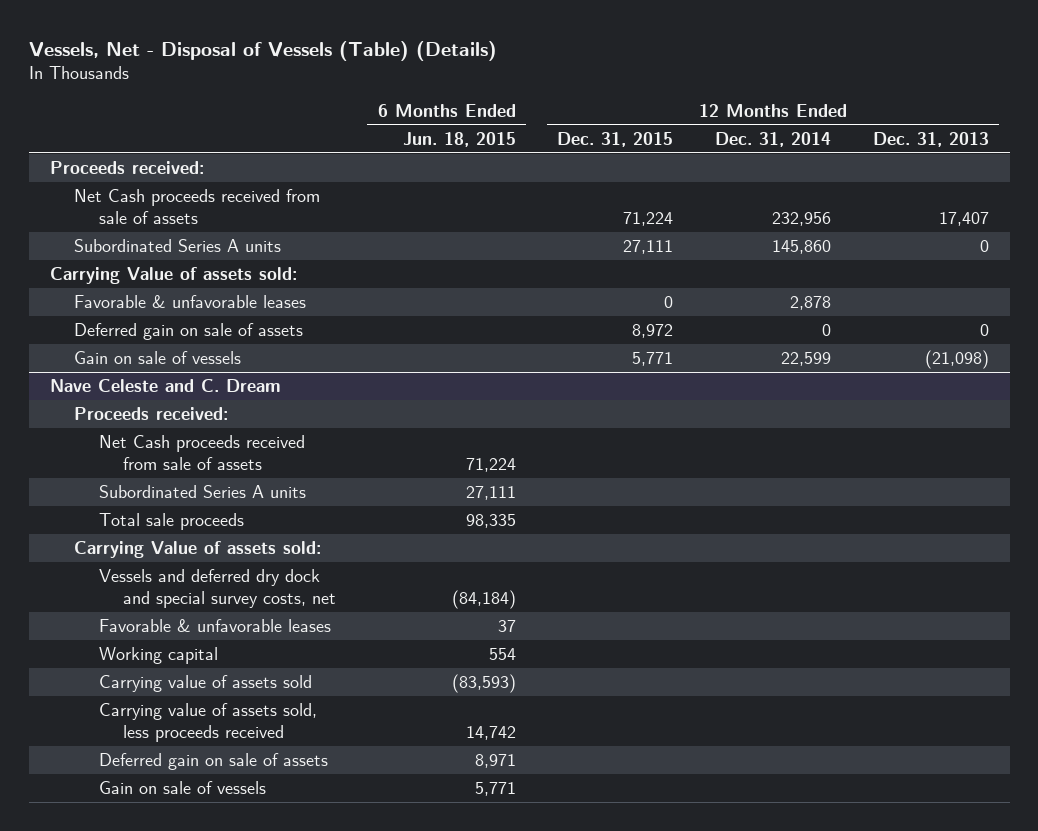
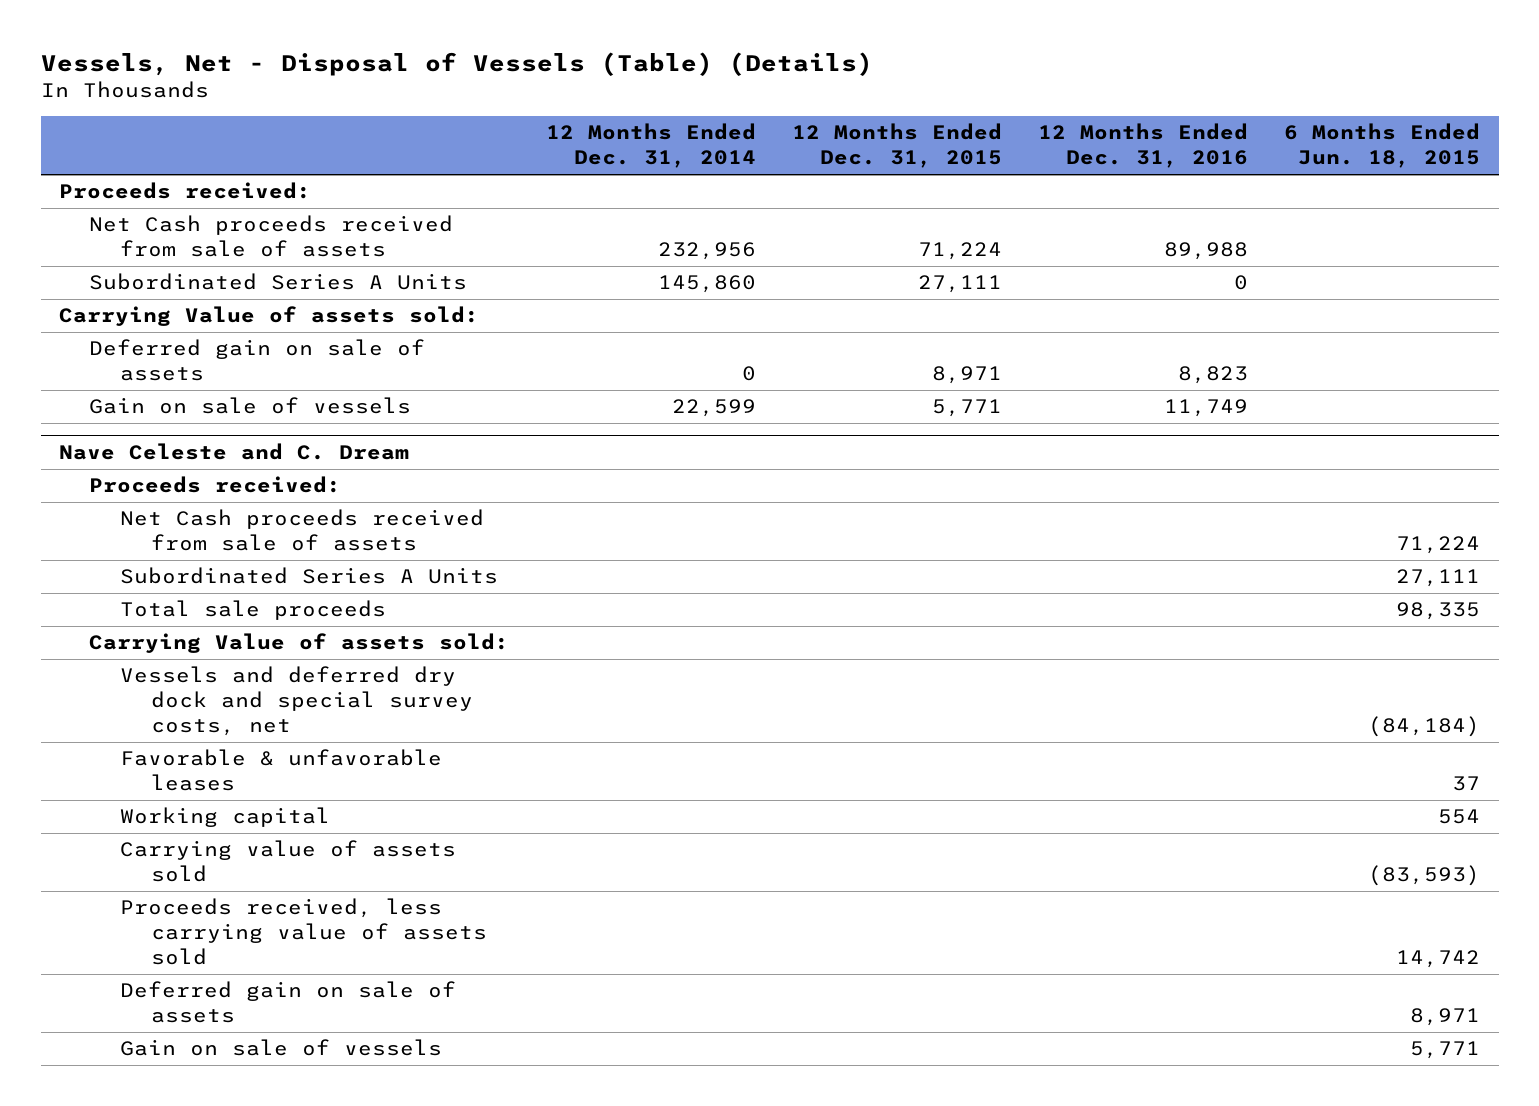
[872,131,989,147] Dec. 31, 2013 -> none
none -> [1038,123,1249,169] 12 Months Ended Dec. 31, 2016
[74,239,282,253] Subordinated Series A units -> [89,273,468,291] Subordinated Series A Units
[74,295,307,309] Favorable & unfavorable leases -> none
[632,324,674,339] 8,972 -> [931,366,1002,385] 8,971
[98,485,306,499] Subordinated Series A units -> [120,567,499,585] Subordinated Series A Units
[98,703,317,743] Carrying value of assets sold, less proceeds received -> [120,898,487,966] Proceeds received, less carrying value of assets sold

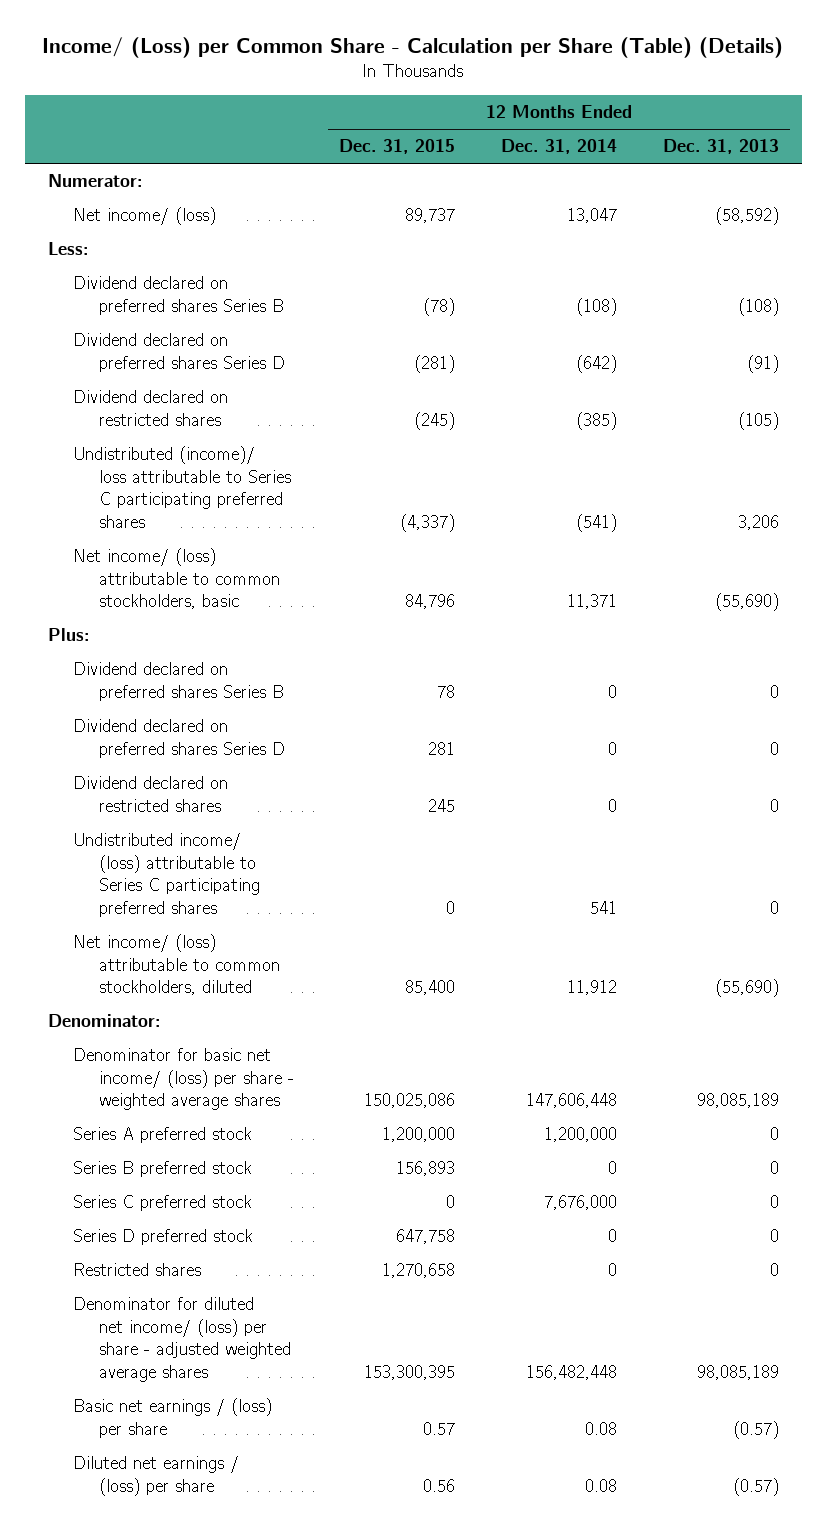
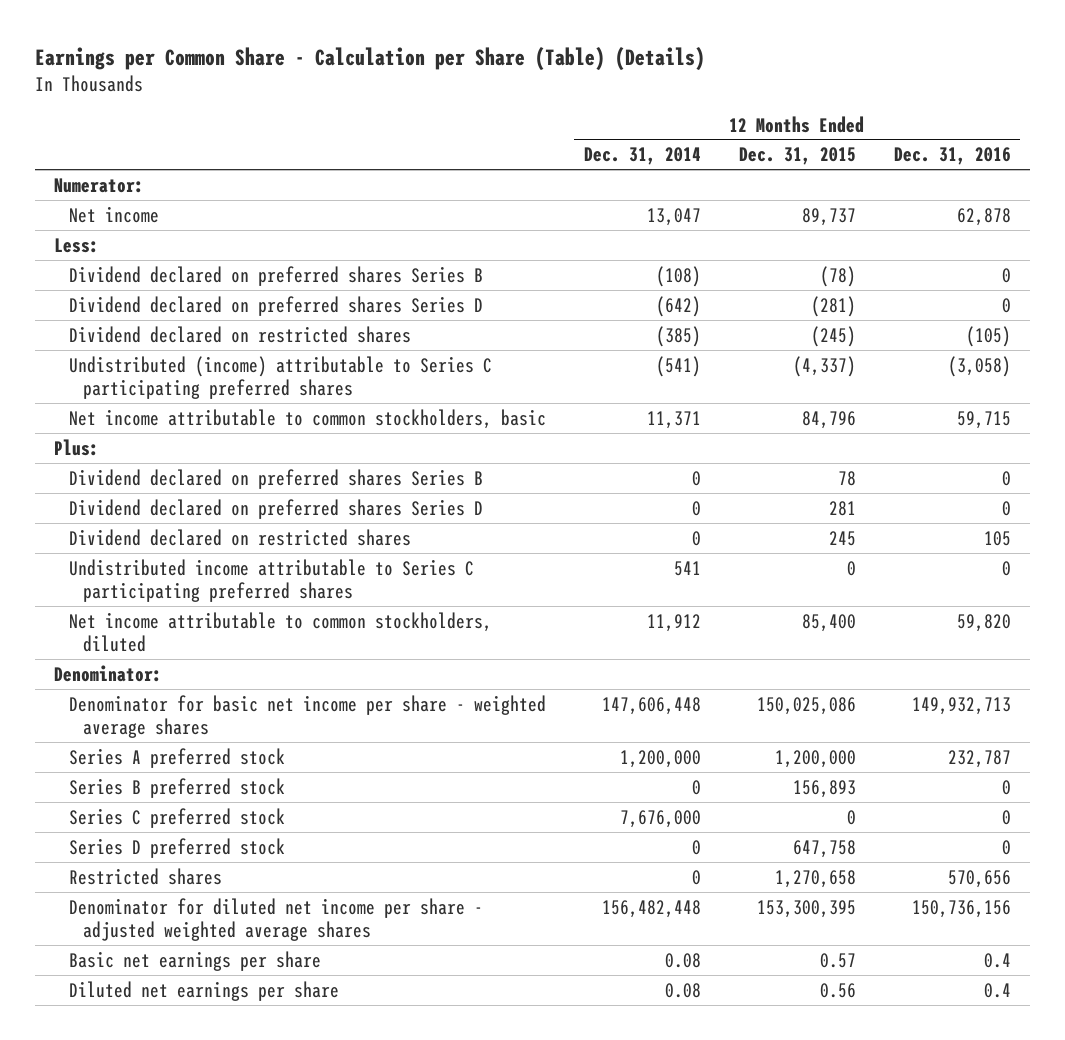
[42,36,784,58] Income/ (Loss) per Common Share - Calculation per Share (Table) (Details) -> [35,47,706,72] Earnings per Common Share - Calculation per Share (Table) (Details)
[663,139,780,155] Dec. 31, 2013 -> none
none -> [893,147,1011,166] Dec. 31, 2016
[73,207,217,226] Net income/ (loss) -> [68,205,159,223] Net income
[73,446,291,528] Undistributed (income)/ loss attributable to Series C participating preferred shares -> [68,355,492,400] Undistributed (income) attributable to Series C participating preferred shares
[73,548,280,610] Net income/ (loss) attributable to common stockholders, basic -> [68,408,546,429] Net income attributable to common stockholders, basic
[73,833,260,917] Undistributed income/ (loss) attributable to Series C participating preferred shares -> [68,558,474,603] Undistributed income attributable to Series C participating preferred shares
[73,934,280,996] Net income/ (loss) attributable to common stockholders, diluted -> [68,611,492,653] Net income attributable to common stockholders, diluted
[73,1048,294,1111] Denominator for basic net income/ (loss) per share - weighted average shares -> [68,694,546,739] Denominator for basic net income per share - weighted average shares
[73,1297,291,1382] Denominator for diluted net income/ (loss) per share - adjusted weighted average shares -> [68,897,483,942] Denominator for diluted net income per share - adjusted weighted average shares
[73,1398,273,1438] Basic net earnings / (loss) per share -> [68,950,321,971] Basic net earnings per share
[73,1456,240,1496] Diluted net earnings / (loss) per share -> [68,980,339,1001] Diluted net earnings per share

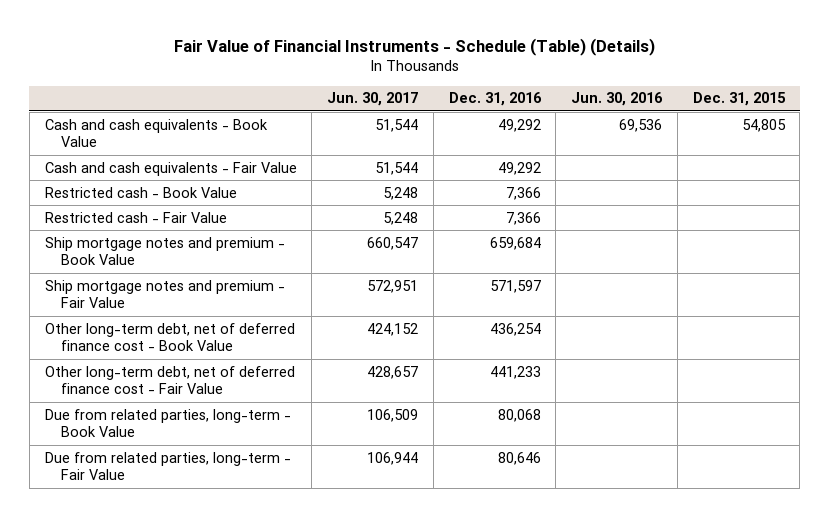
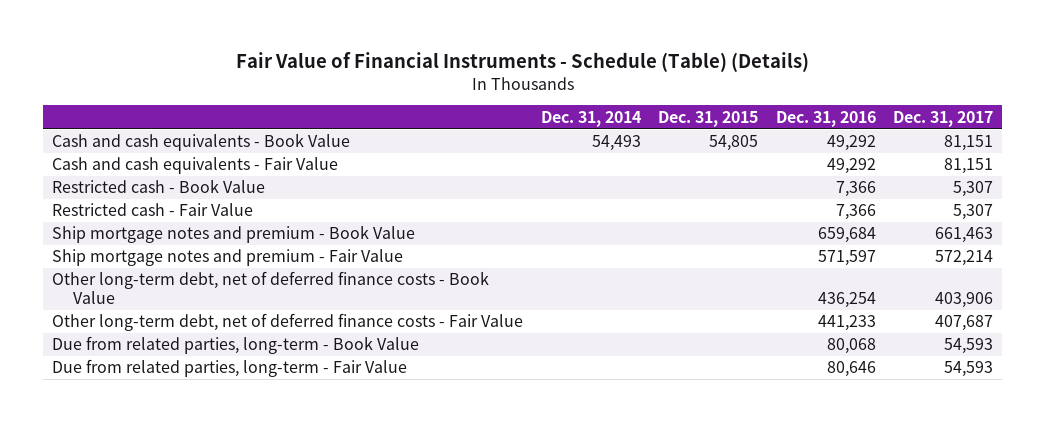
[327,92,419,107] Jun. 30, 2017 -> none
[571,92,664,107] Jun. 30, 2016 -> none
none -> [540,110,641,127] Dec. 31, 2014
none -> [893,110,994,127] Dec. 31, 2017
[44,322,295,352] Other long-term debt, net of deferred finance cost - Book Value -> [52,271,490,305] Other long-term debt, net of deferred finance costs - Book Value
[44,365,295,395] Other long-term debt, net of deferred finance cost - Fair Value -> [52,313,524,332] Other long-term debt, net of deferred finance costs - Fair Value

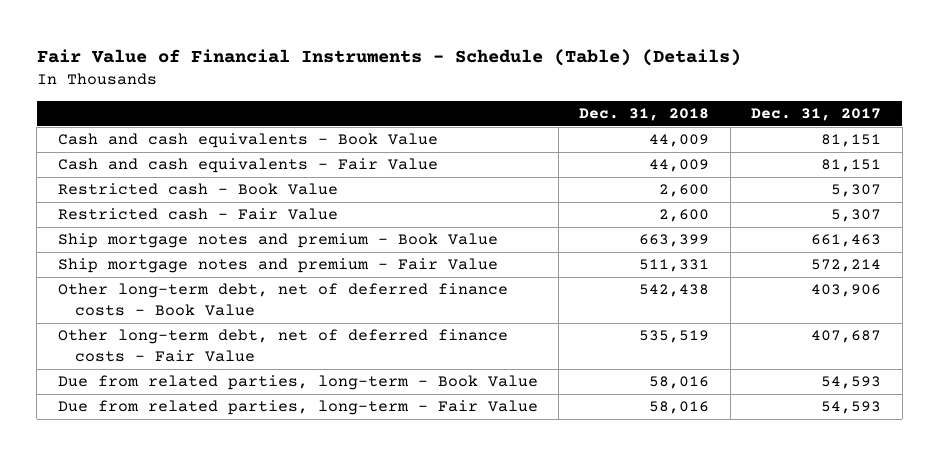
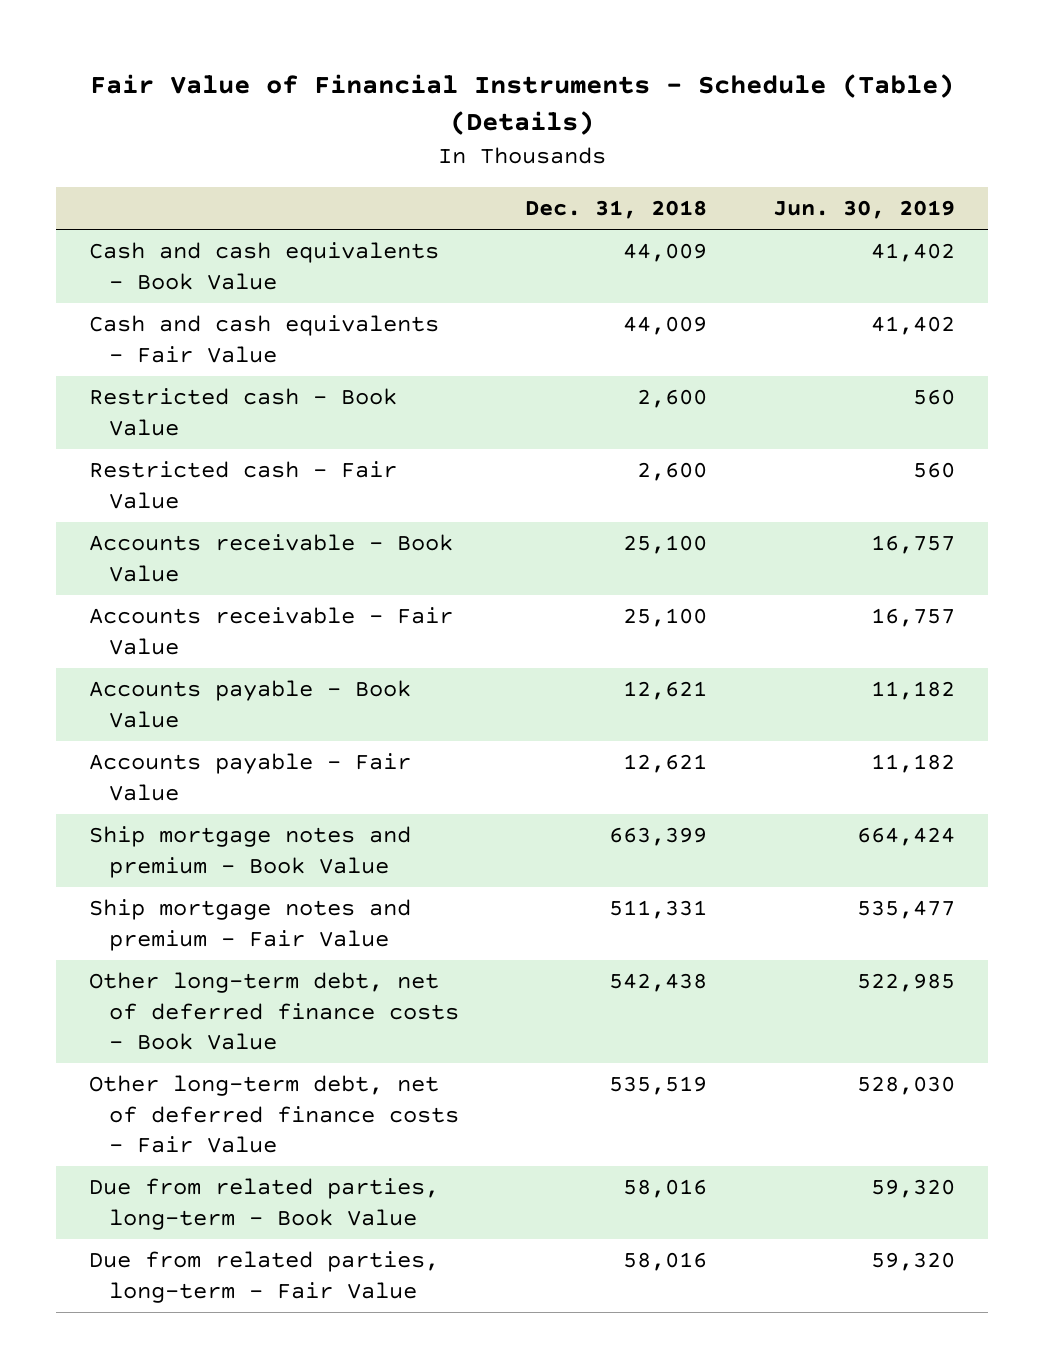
[751,108,882,122] Dec. 31, 2017 -> none
none -> [772,200,955,220] Jun. 30, 2019
none -> [88,534,453,582] Accounts receivable - Book Value
none -> [88,607,453,655] Accounts receivable - Fair Value
none -> [88,680,411,728] Accounts payable - Book Value
none -> [88,753,411,801] Accounts payable - Fair Value

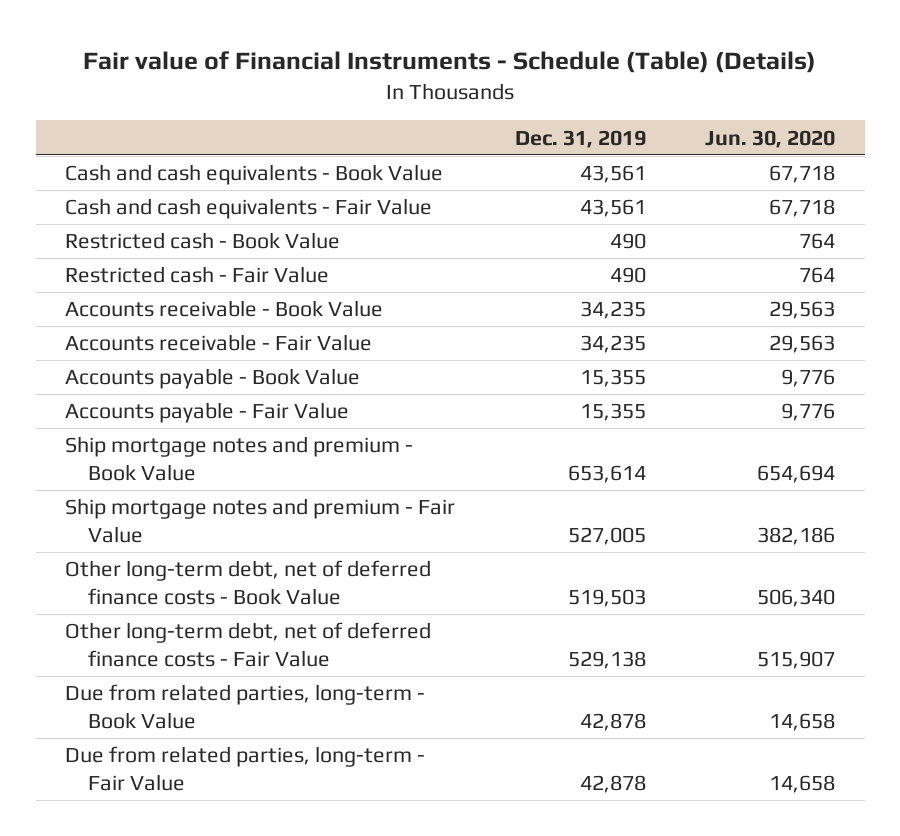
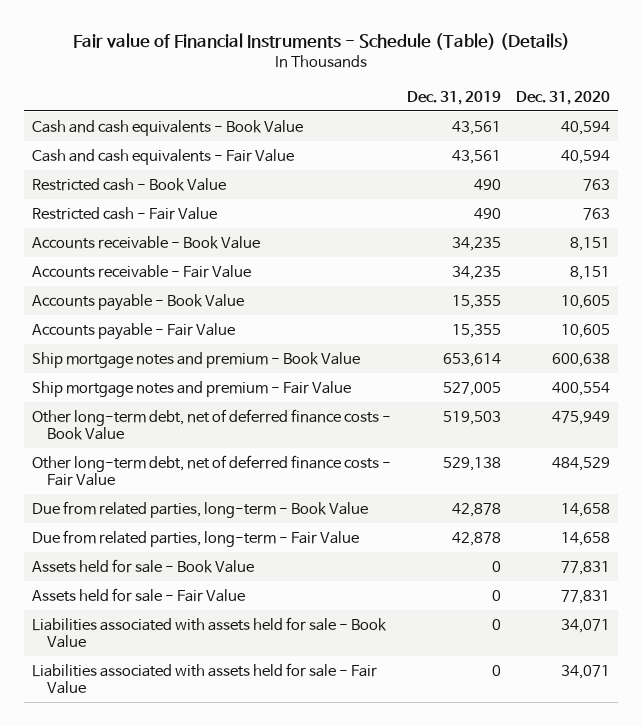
[705,129,836,148] Jun. 30, 2020 -> none
none -> [516,90,611,105] Dec. 31, 2020
none -> [32,558,255,573] Assets held for sale - Book Value
none -> [32,587,246,602] Assets held for sale - Fair Value
none -> [32,616,388,648] Liabilities associated with assets held for sale - Book Value
none -> [32,662,378,694] Liabilities associated with assets held for sale - Fair Value

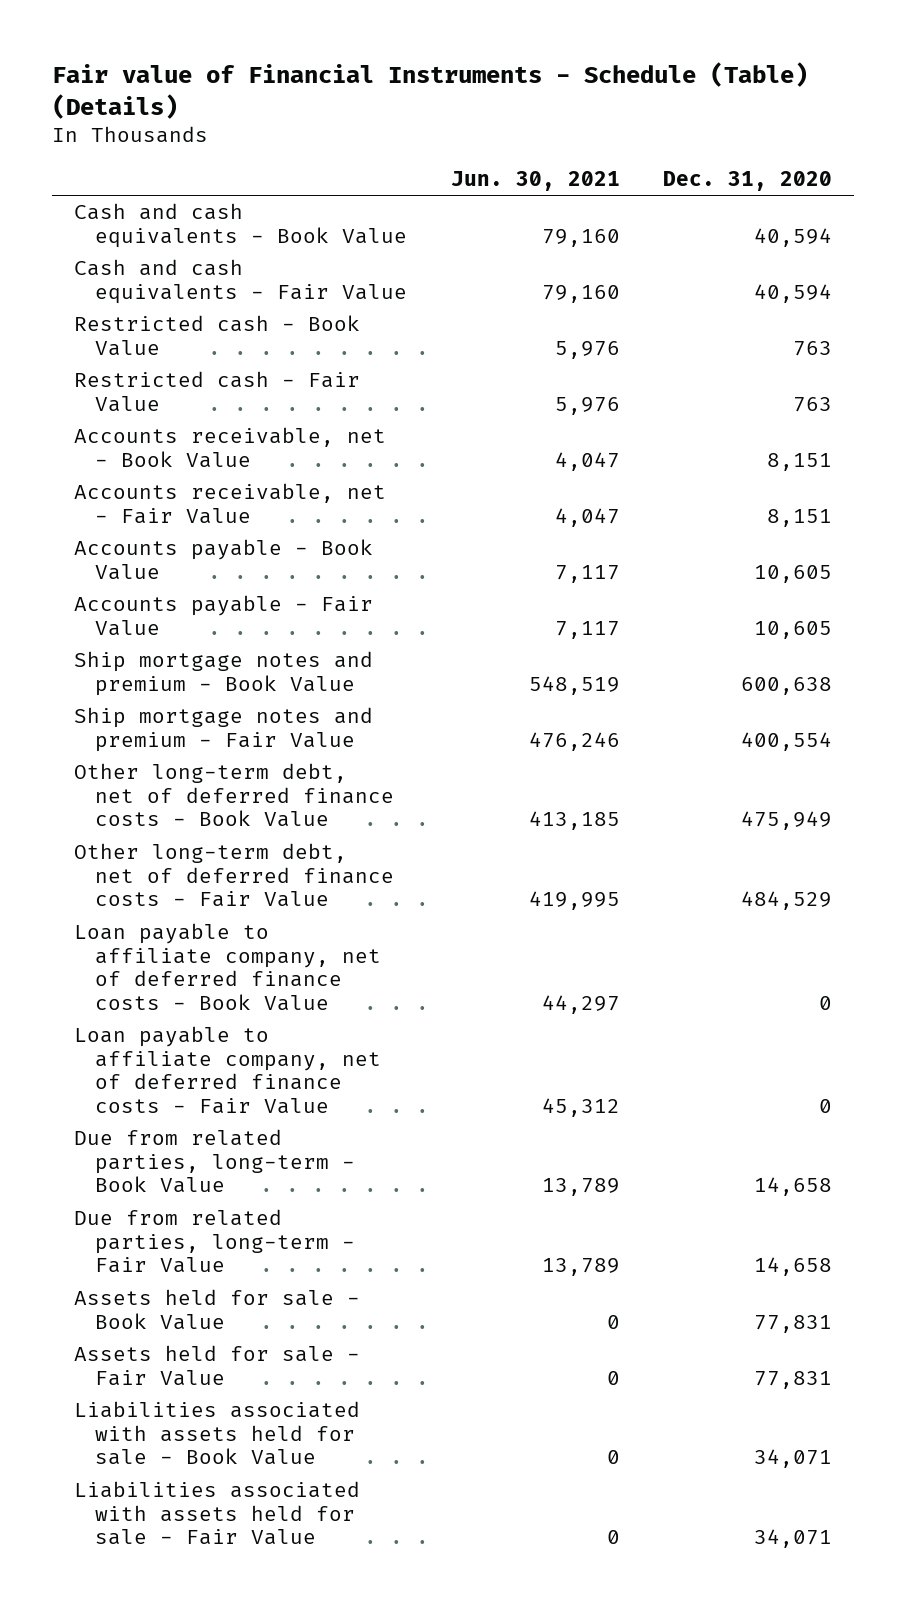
[406,90,501,105] Dec. 31, 2019 -> none
none -> [450,170,620,191] Jun. 30, 2021
[32,235,261,249] Accounts receivable - Book Value -> [73,427,386,468] Accounts receivable, net - Book Value
[32,264,252,278] Accounts receivable - Fair Value -> [73,483,386,524] Accounts receivable, net - Fair Value
none -> [73,923,382,1011] Loan payable to affiliate company, net of deferred finance costs - Book Value
none -> [73,1026,382,1114] Loan payable to affiliate company, net of deferred finance costs - Fair Value

